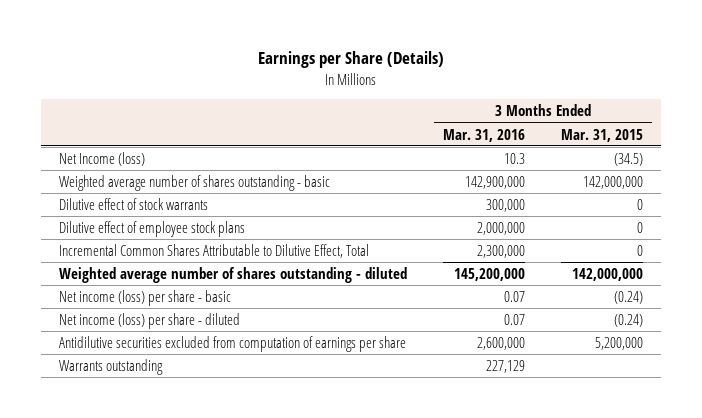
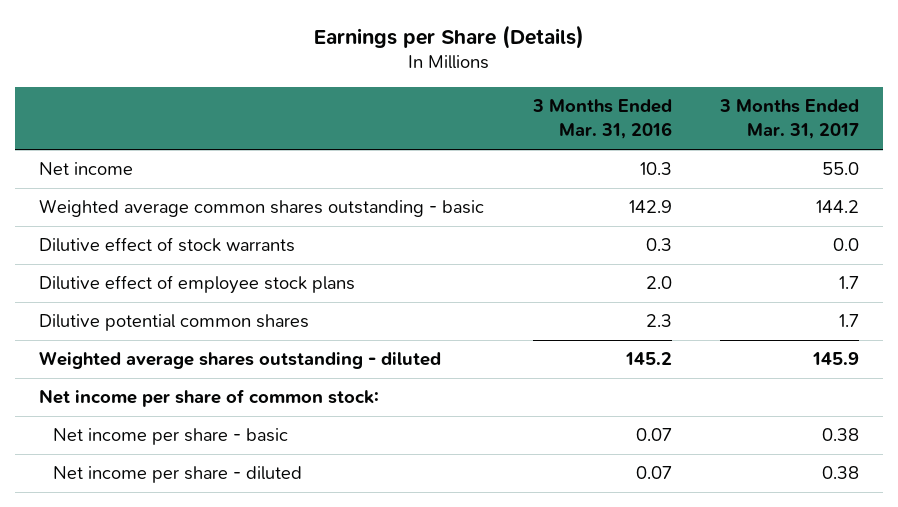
[560,128,643,142] Mar. 31, 2015 -> none
none -> [719,99,860,140] 3 Months Ended Mar. 31, 2017
[58,335,406,352] Antidilutive securities excluded from computation of earnings per share -> none
[58,358,163,375] Warrants outstanding -> none
[58,151,145,166] Net Income (loss) -> [39,162,134,176] Net income
[58,174,330,191] Weighted average number of shares outstanding - basic -> [39,199,485,218] Weighted average common shares outstanding - basic
[464,175,525,189] 142,900,000 -> [628,200,672,214] 142.9
[485,198,525,212] 300,000 -> [645,238,672,252] 0.3
[476,221,525,235] 2,000,000 -> [645,276,672,290] 2.0
[58,243,369,258] Incremental Common Shares Attributable to Dilutive Effect, Total -> [39,314,310,332] Dilutive potential common shares
[476,244,525,258] 2,300,000 -> [645,314,672,328] 2.3
[58,266,407,283] Weighted average number of shares outstanding - diluted -> [39,351,442,370] Weighted average shares outstanding - diluted
[453,267,525,281] 145,200,000 -> [624,352,672,366] 145.2
none -> [39,389,380,408] Net income per share of common stock:
[58,289,231,306] Net income (loss) per share - basic -> [53,428,289,446] Net income per share - basic
[58,312,240,329] Net income (loss) per share - diluted -> [53,466,303,484] Net income per share - diluted

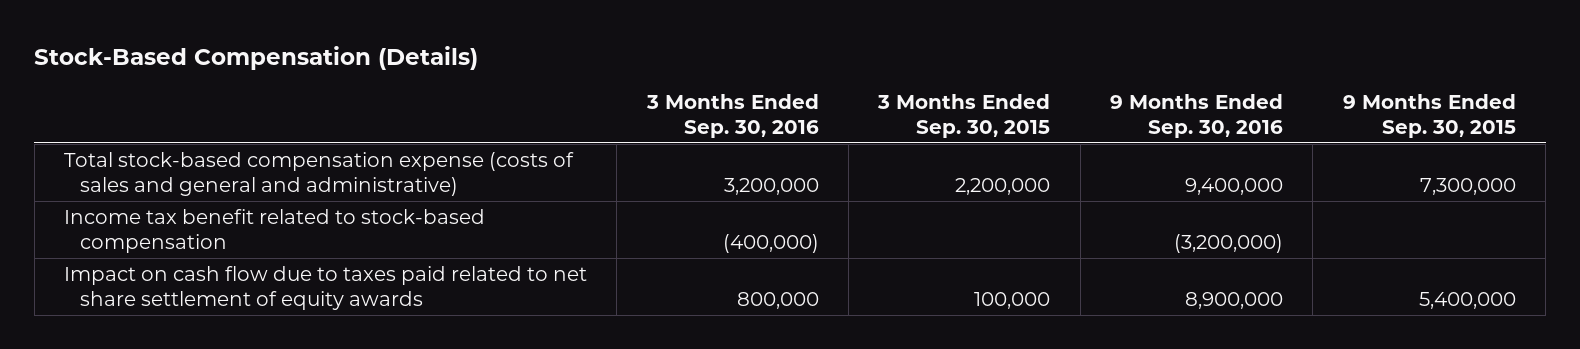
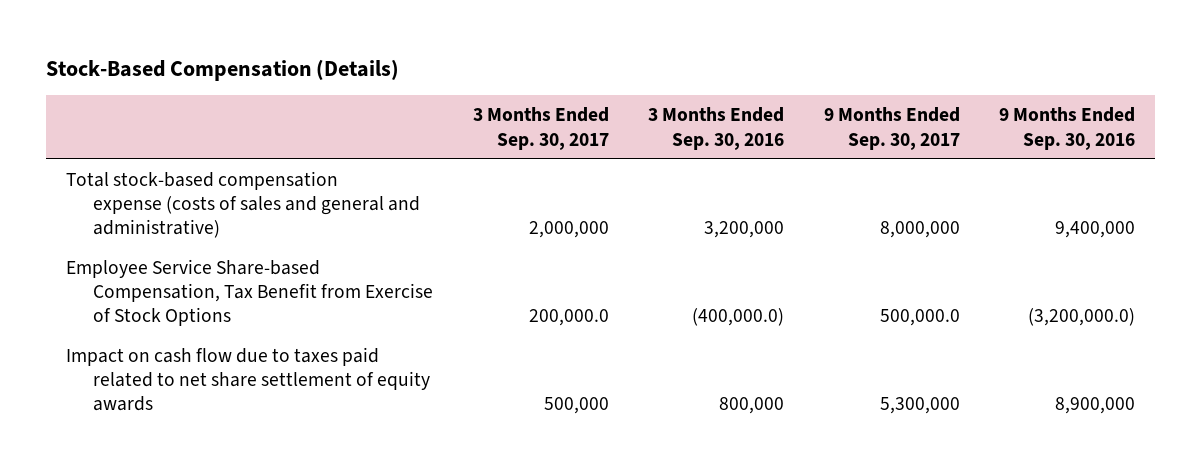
[877,93,1051,138] 3 Months Ended Sep. 30, 2015 -> none
[1342,93,1516,138] 9 Months Ended Sep. 30, 2015 -> none
none -> [472,107,609,150] 3 Months Ended Sep. 30, 2017
none -> [823,107,960,150] 9 Months Ended Sep. 30, 2017
[63,209,485,254] Income tax benefit related to stock-based compensation -> none
none -> [65,258,434,327] Employee Service Share-based Compensation, Tax Benefit from Exercise of Stock Options

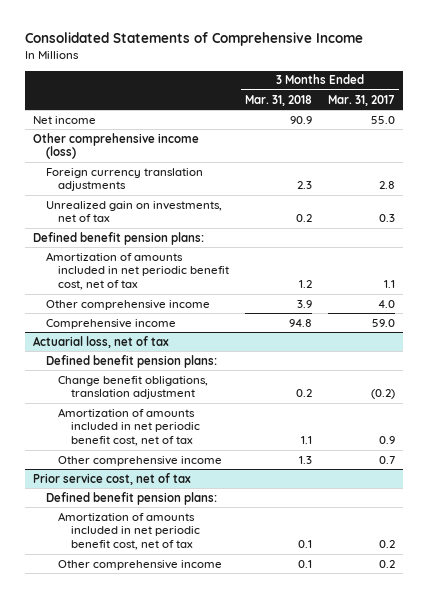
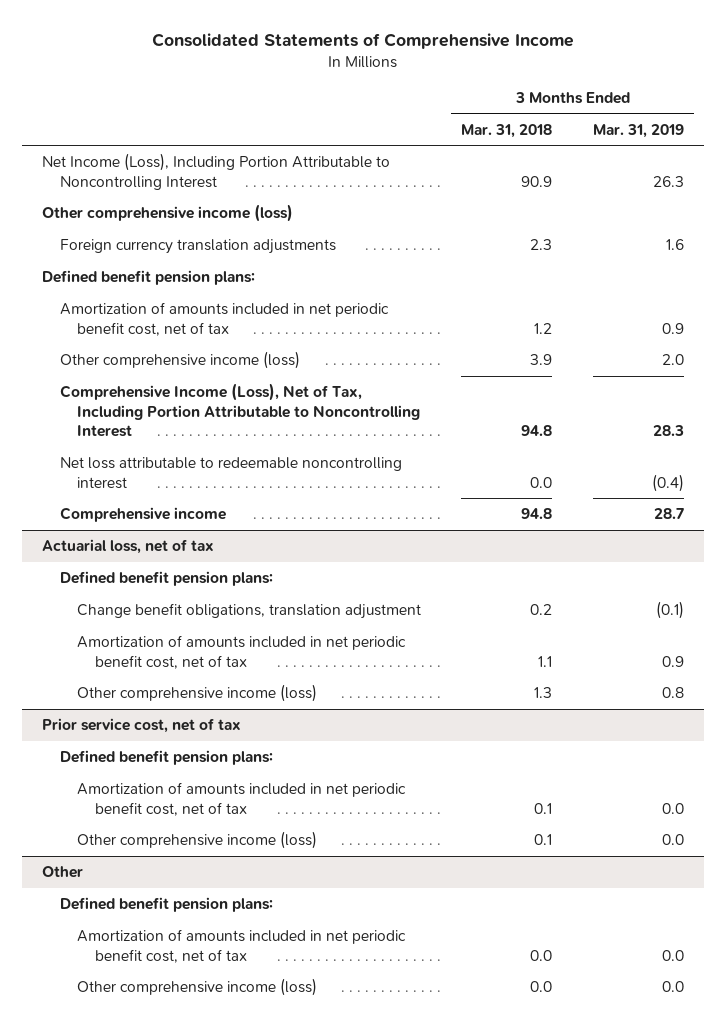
[328,94,396,106] Mar. 31, 2017 -> none
none -> [592,123,684,138] Mar. 31, 2019
[32,115,96,124] Net income -> none
none -> [42,153,391,190] Net Income (Loss), Including Portion Attributable to Noncontrolling Interest
[45,200,222,223] Unrealized gain on investments, net of tax -> none
[45,299,210,310] Other comprehensive income -> [59,351,300,370] Other comprehensive income (loss)
none -> [59,383,421,438] Comprehensive Income (Loss), Net of Tax, Including Portion Attributable to Noncontrolling Interest
none -> [59,457,402,489] Net loss attributable to redeemable noncontrolling interest
[58,455,223,466] Other comprehensive income -> [77,684,318,703] Other comprehensive income (loss)
[58,559,223,570] Other comprehensive income -> [77,831,318,850] Other comprehensive income (loss)
none -> [42,866,84,879] Other
none -> [59,897,273,913] Defined benefit pension plans:
none -> [77,929,407,963] Amortization of amounts included in net periodic benefit cost, net of tax
none -> [77,978,318,997] Other comprehensive income (loss)

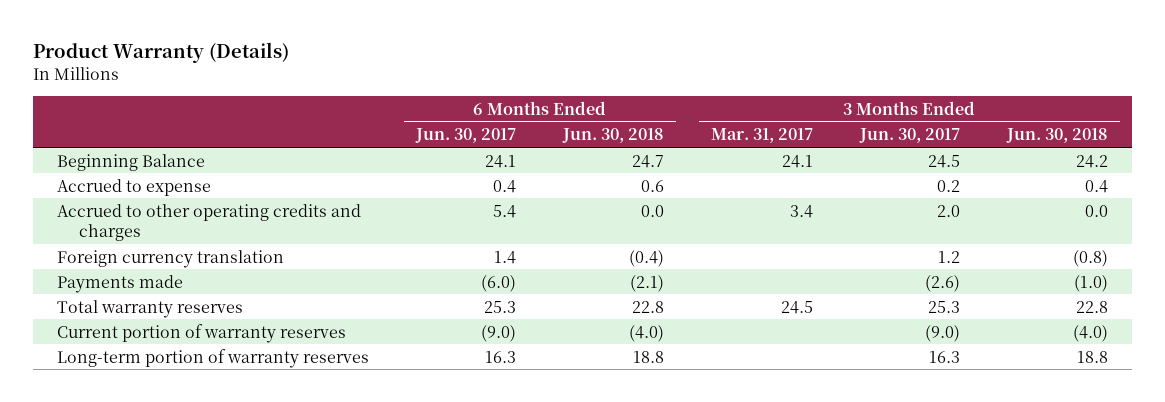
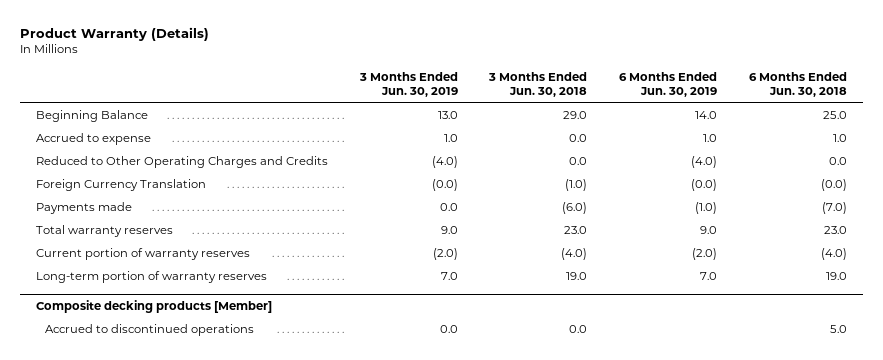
[414,128,516,144] Jun. 30, 2017 -> none
[710,128,813,144] Mar. 31, 2017 -> none
[858,128,960,144] Jun. 30, 2017 -> none
none -> [358,71,458,97] 3 Months Ended Jun. 30, 2019
none -> [619,71,718,97] 6 Months Ended Jun. 30, 2019
[631,154,664,168] 24.7 -> [822,110,847,119] 25.0
[1076,154,1109,168] 24.2 -> [563,110,588,119] 29.0
[640,179,664,192] 0.6 -> [832,133,847,142] 1.0
[1085,179,1109,193] 0.4 -> [569,133,588,142] 0.0
[56,203,361,242] Accrued to other operating credits and charges -> [35,155,328,168] Reduced to Other Operating Charges and Credits
[56,249,284,268] Foreign currency translation -> [35,178,206,191] Foreign Currency Translation
[628,249,664,267] (0.4) -> [820,178,847,191] (0.0)
[1073,249,1109,267] (0.8) -> [565,178,588,191] (1.0)
[629,274,664,292] (2.1) -> [821,201,847,214] (7.0)
[1074,274,1109,292] (1.0) -> [562,201,588,214] (6.0)
[631,300,664,313] 22.8 -> [823,225,847,234] 23.0
[1076,300,1109,313] 22.8 -> [564,225,588,234] 23.0
[632,350,664,363] 18.8 -> [825,271,847,280] 19.0
[1077,350,1109,363] 18.8 -> [566,271,588,280] 19.0
none -> [35,299,272,313] Composite decking products [Member]
none -> [44,323,254,336] Accrued to discontinued operations

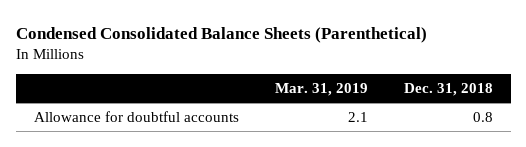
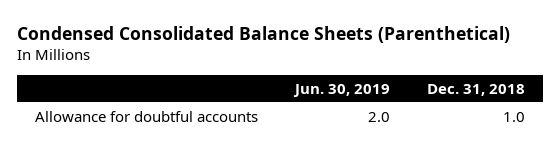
[274,82,368,96] Mar. 31, 2019 -> none
none -> [292,83,390,97] Jun. 30, 2019
[472,111,493,122] 0.8 -> [502,111,525,122] 1.0

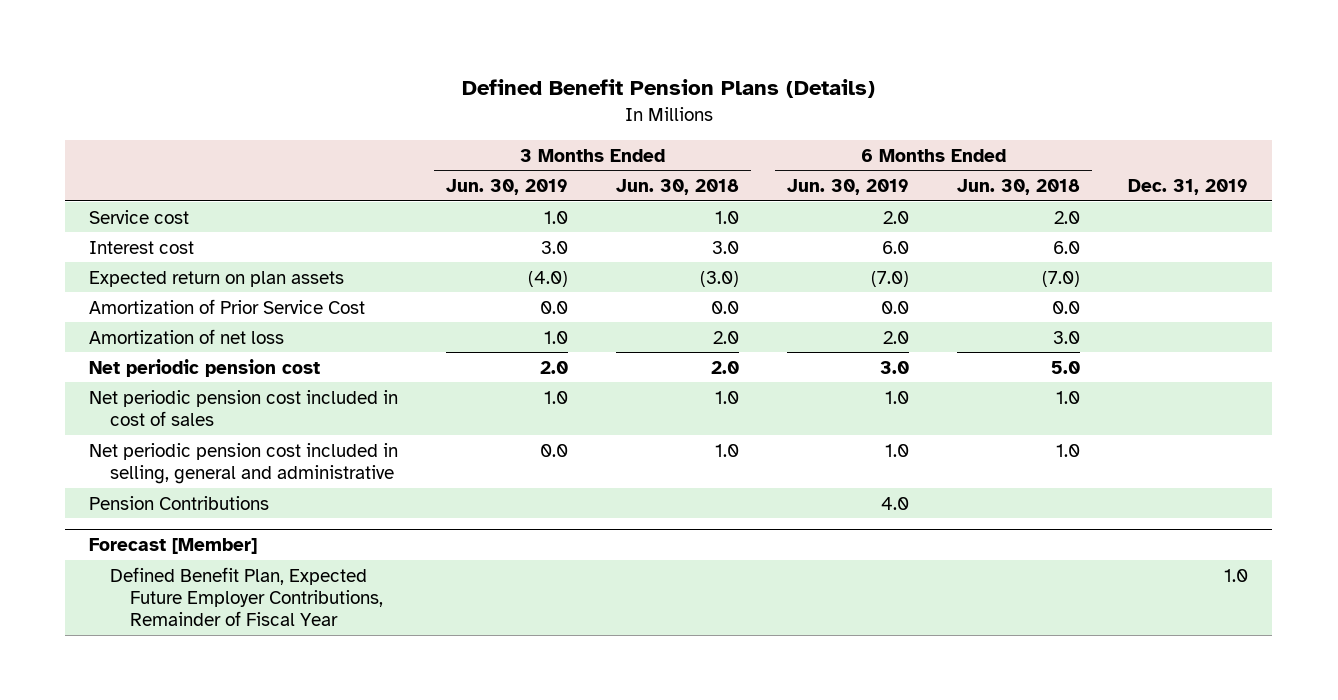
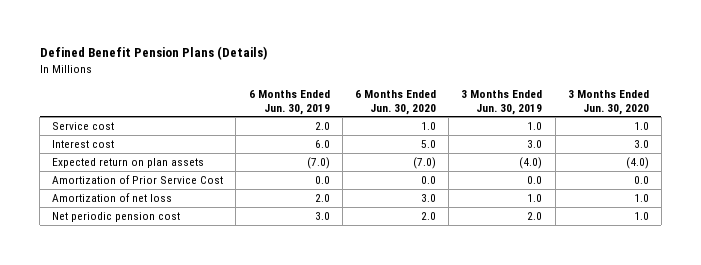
[616,179,740,196] Jun. 30, 2018 -> none
[957,179,1081,196] Jun. 30, 2018 -> none
[1128,179,1249,196] Dec. 31, 2019 -> none
none -> [354,89,436,115] 6 Months Ended Jun. 30, 2020
none -> [567,89,649,115] 3 Months Ended Jun. 30, 2020
[89,389,399,427] Net periodic pension cost included in cost of sales -> none
[89,442,399,485] Net periodic pension cost included in selling, general and administrative -> none
[89,495,270,510] Pension Contributions -> none
[89,537,258,554] Forecast [Member] -> none
[109,566,384,627] Defined Benefit Plan, Expected Future Employer Contributions, Remainder of Fiscal Year -> none

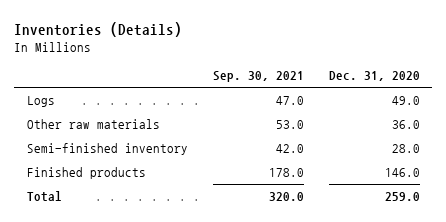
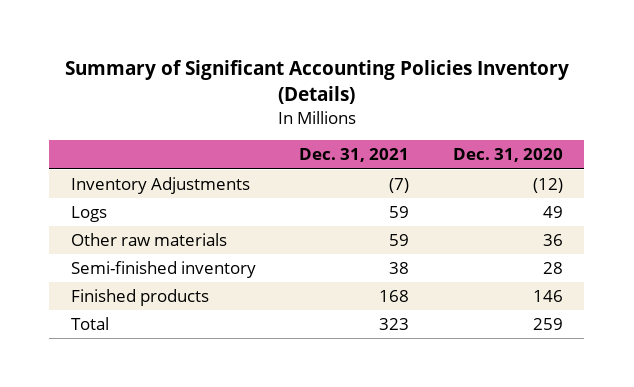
[14,21,183,37] Inventories (Details) -> [64,60,569,105] Summary of Significant Accounting Policies Inventory (Details)
[212,71,304,83] Sep. 30, 2021 -> none
none -> [299,148,410,163] Dec. 31, 2021
none -> [71,177,251,195] Inventory Adjustments
[391,95,420,105] 49.0 -> [542,206,563,219] 49
[391,119,420,129] 36.0 -> [542,234,563,247] 36
[391,143,420,153] 28.0 -> [542,262,563,275] 28
[384,167,420,177] 146.0 -> [532,290,563,303] 146
[384,191,420,201] 259.0 -> [532,318,563,331] 259

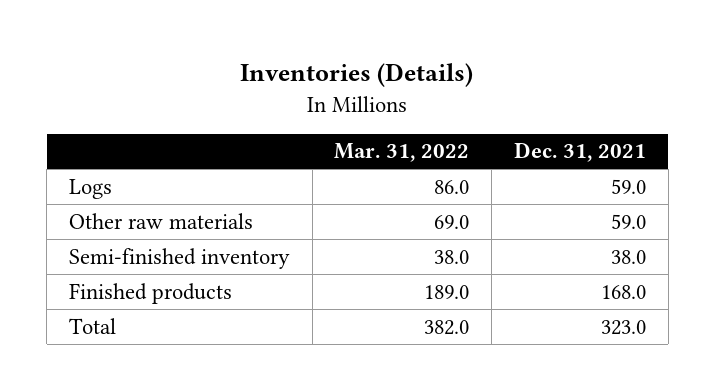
[64,60,569,105] Summary of Significant Accounting Policies Inventory (Details) -> [240,63,474,88] Inventories (Details)
[452,148,563,163] Dec. 31, 2020 -> none
none -> [334,143,470,163] Mar. 31, 2022
[71,177,251,195] Inventory Adjustments -> none
[389,206,410,219] 59 -> [610,178,646,194] 59.0
[389,234,410,247] 59 -> [610,213,646,229] 59.0
[389,262,410,275] 38 -> [610,249,646,264] 38.0
[379,290,410,303] 168 -> [600,284,646,299] 168.0
[379,318,410,331] 323 -> [600,319,646,335] 323.0

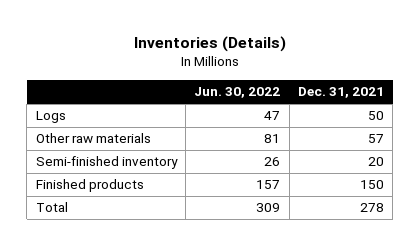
[334,143,470,163] Mar. 31, 2022 -> none
none -> [194,87,281,99] Jun. 30, 2022
[610,178,646,194] 59.0 -> [368,111,385,121] 50
[610,213,646,229] 59.0 -> [368,134,385,144] 57
[610,249,646,264] 38.0 -> [368,157,385,167] 20
[600,284,646,299] 168.0 -> [360,180,385,190] 150
[600,319,646,335] 323.0 -> [360,203,385,213] 278

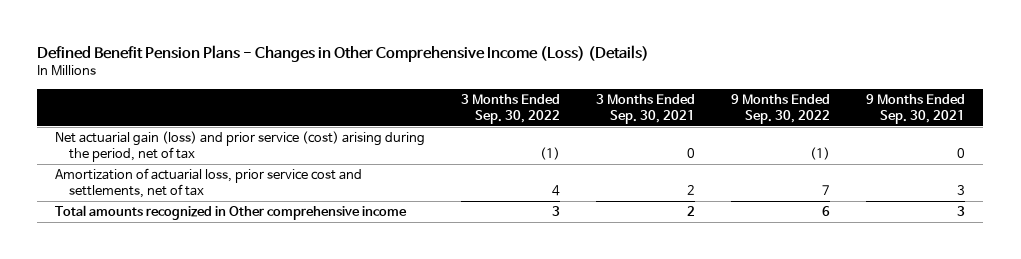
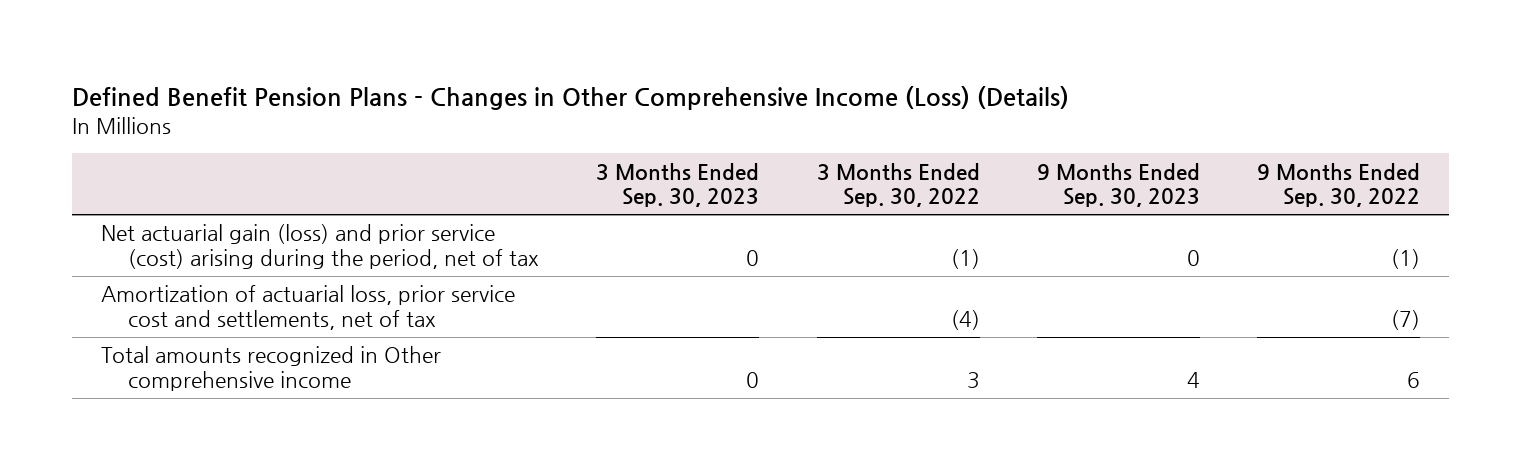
[596,93,696,124] 3 Months Ended Sep. 30, 2021 -> none
[866,93,966,124] 9 Months Ended Sep. 30, 2021 -> none
none -> [596,162,760,208] 3 Months Ended Sep. 30, 2023
none -> [1036,162,1200,208] 9 Months Ended Sep. 30, 2023
[552,185,561,197] 4 -> [950,309,980,330] (4)
[822,185,831,196] 7 -> [1391,309,1421,330] (7)

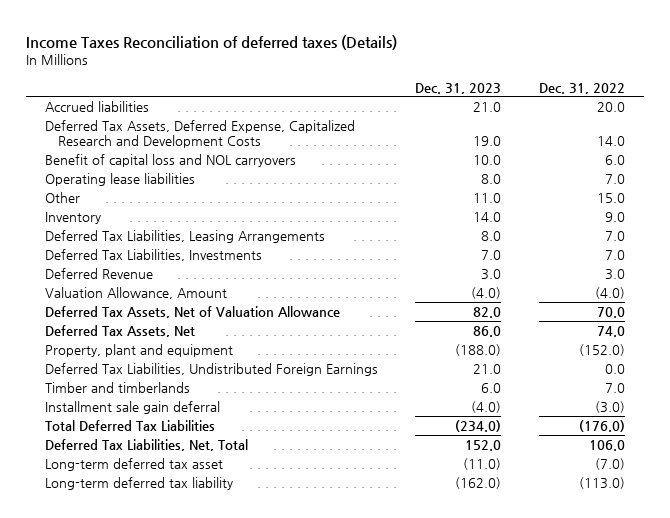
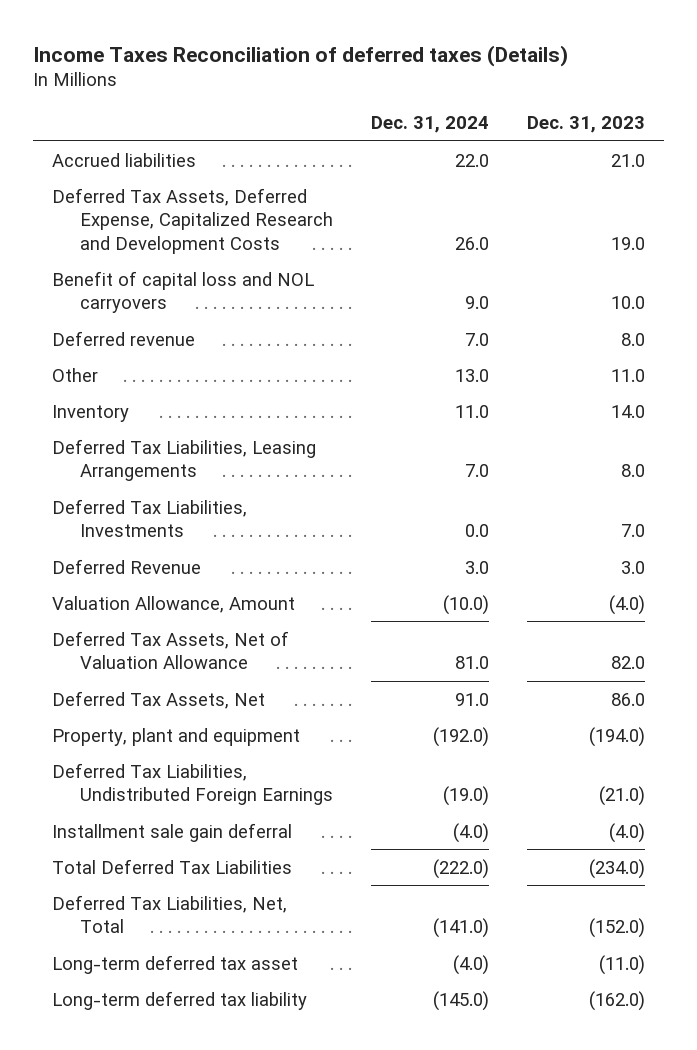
[539,82,626,94] Dec. 31, 2022 -> none
none -> [370,116,489,134] Dec. 31, 2024
[44,172,195,186] Operating lease liabilities -> [52,330,196,346] Deferred revenue
[44,381,190,393] Timber and timberlands -> none
[455,343,502,356] (188.0) -> [588,726,645,747] (194.0)
[473,363,502,374] 21.0 -> [598,786,645,807] (21.0)
[465,439,502,451] 152.0 -> [588,918,645,939] (152.0)

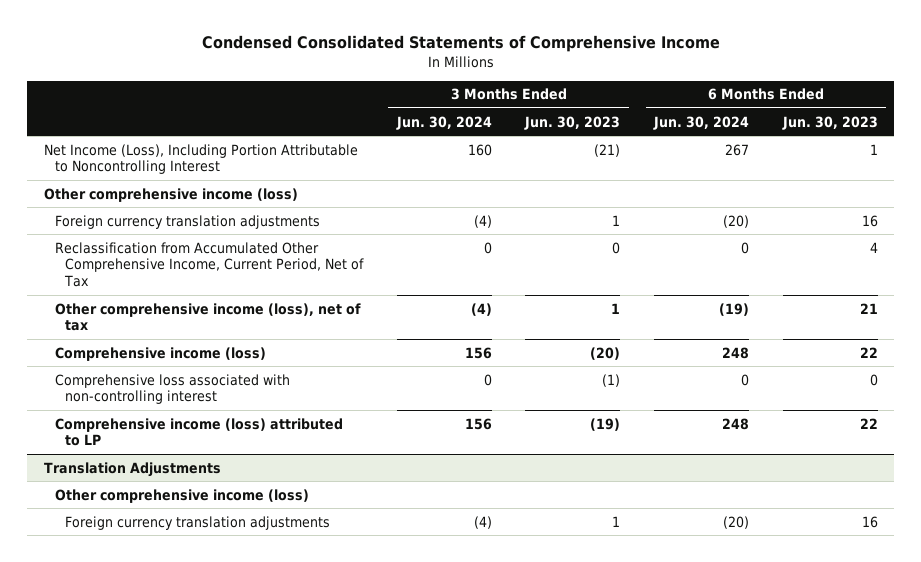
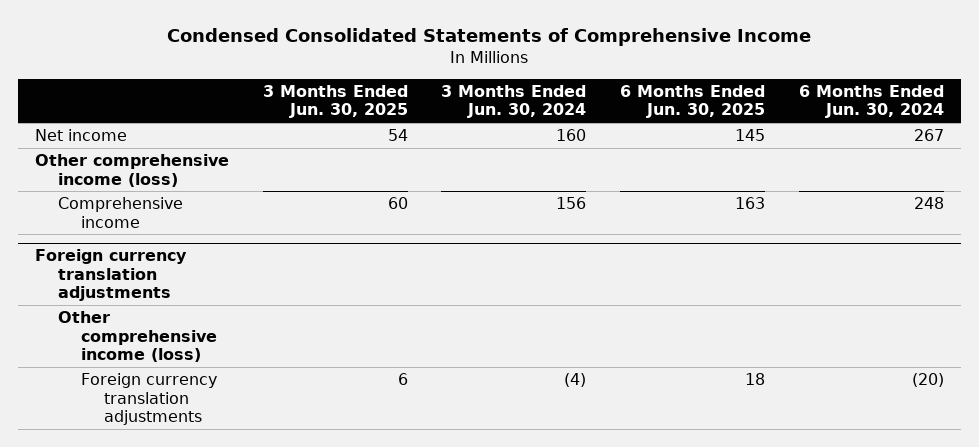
[524,115,621,130] Jun. 30, 2023 -> none
[781,115,878,130] Jun. 30, 2023 -> none
none -> [262,84,408,119] 3 Months Ended Jun. 30, 2025
none -> [620,84,766,119] 6 Months Ended Jun. 30, 2025
[43,143,358,175] Net Income (Loss), Including Portion Attributable to Noncontrolling Interest -> [34,129,127,142] Net income
[54,214,320,229] Foreign currency translation adjustments -> none
[54,241,365,288] Reclassification from Accumulated Other Comprehensive Income, Current Period, Net of Tax -> none
[54,302,361,332] Other comprehensive income (loss), net of tax -> none
[54,373,290,405] Comprehensive loss associated with non-controlling interest -> none
[54,417,343,447] Comprehensive income (loss) attributed to LP -> none
[54,346,266,361] Comprehensive income (loss) -> [57,197,183,228] Comprehensive income
[43,461,221,477] Translation Adjustments -> [34,249,187,302] Foreign currency translation adjustments

